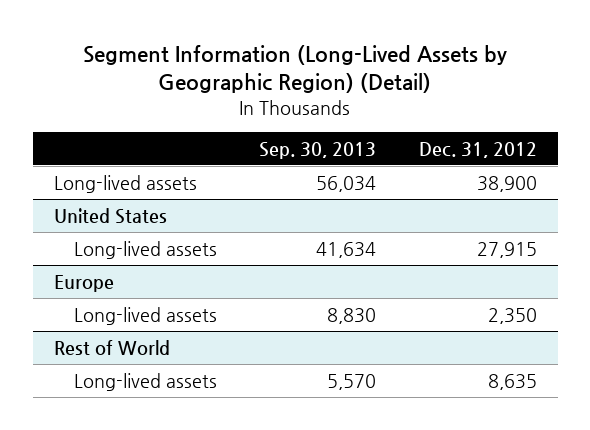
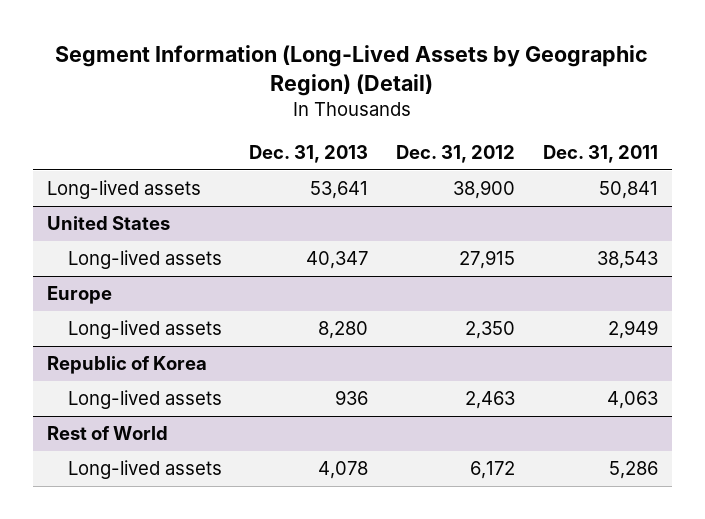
[259,141,377,159] Sep. 30, 2013 -> none
none -> [249,144,369,163] Dec. 31, 2013
none -> [542,144,658,163] Dec. 31, 2011
none -> [46,356,207,375] Republic of Korea
none -> [67,390,222,410] Long-lived assets
[487,373,537,390] 8,635 -> [470,461,516,480] 6,172

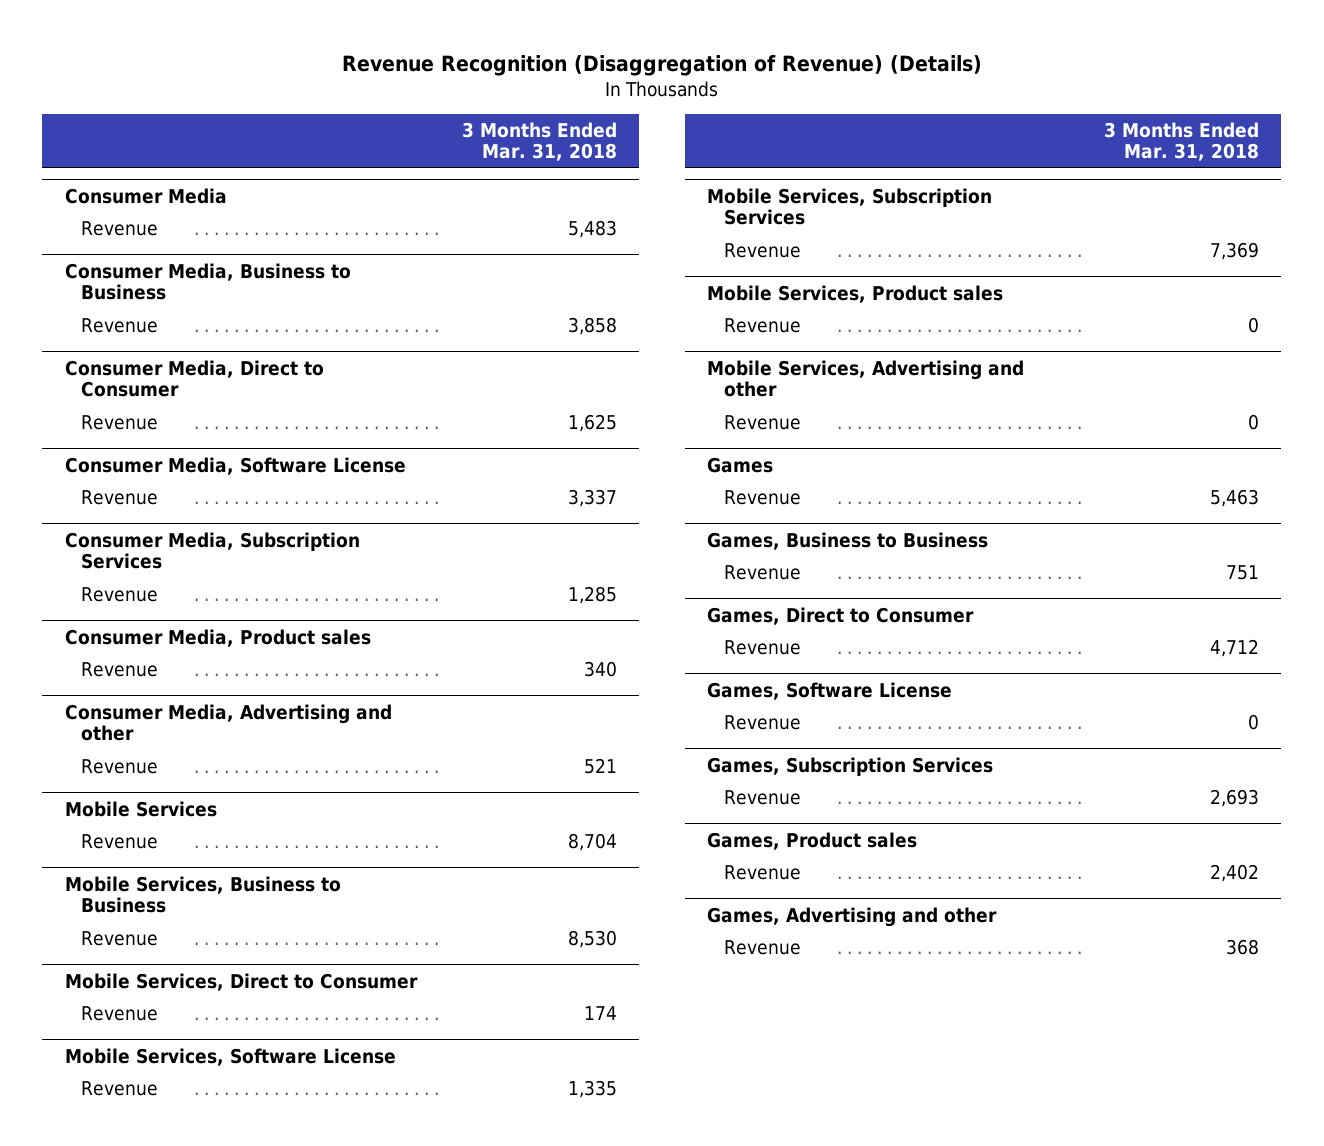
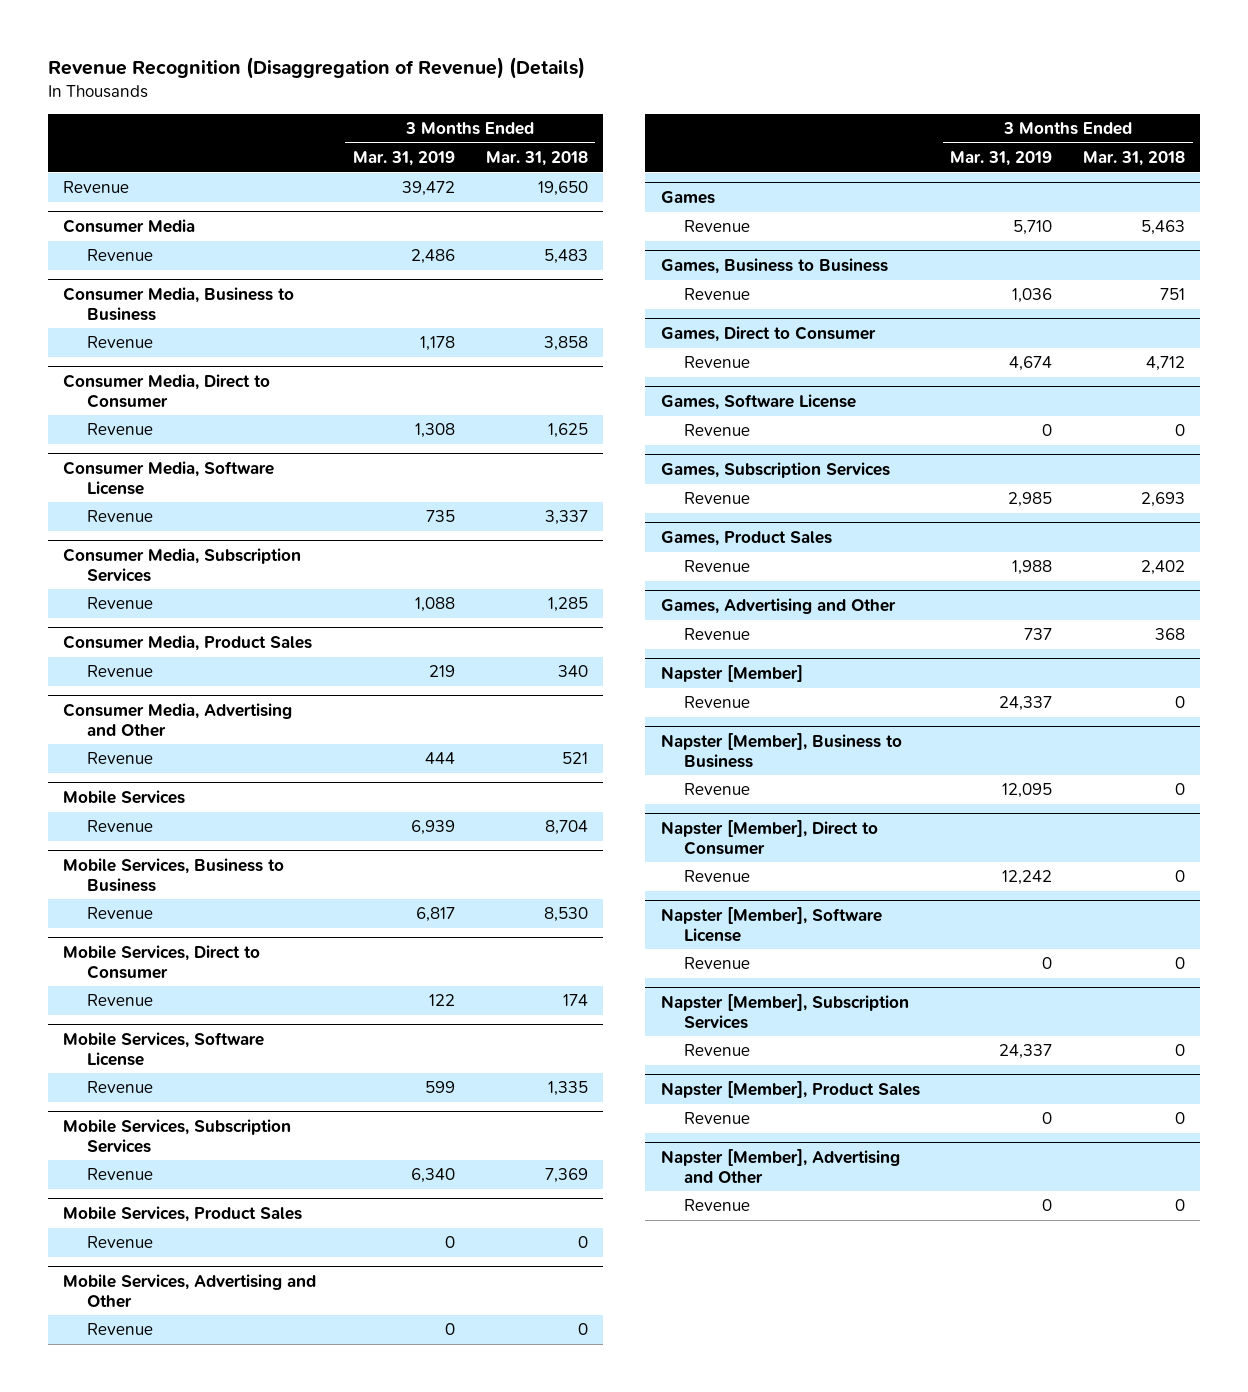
none -> [353,151,456,167] Mar. 31, 2019
none -> [63,181,130,194] Revenue
[64,628,371,647] Consumer Media, Product sales -> [63,634,313,651] Consumer Media, Product Sales
[64,703,392,742] Consumer Media, Advertising and other -> [63,702,293,737] Consumer Media, Advertising and Other
[707,284,1004,303] Mobile Services, Product sales -> [63,1205,303,1222] Mobile Services, Product Sales
[707,359,1025,398] Mobile Services, Advertising and other -> [63,1273,317,1308] Mobile Services, Advertising and Other
[707,831,918,850] Games, Product sales -> [660,530,832,546] Games, Product Sales
[707,906,998,927] Games, Advertising and other -> [660,597,896,614] Games, Advertising and Other
none -> [660,664,803,682] Napster [Member]
none -> [683,696,750,709] Revenue
none -> [660,732,902,768] Napster [Member], Business to Business
none -> [683,783,750,796] Revenue
none -> [660,819,878,855] Napster [Member], Direct to Consumer
none -> [683,870,750,883] Revenue
none -> [660,906,882,942] Napster [Member], Software License
none -> [683,957,750,970] Revenue
none -> [660,993,909,1029] Napster [Member], Subscription Services
none -> [683,1044,750,1057] Revenue
none -> [660,1080,920,1098] Napster [Member], Product Sales
none -> [683,1112,750,1125] Revenue
none -> [660,1148,900,1184] Napster [Member], Advertising and Other
none -> [683,1199,750,1212] Revenue

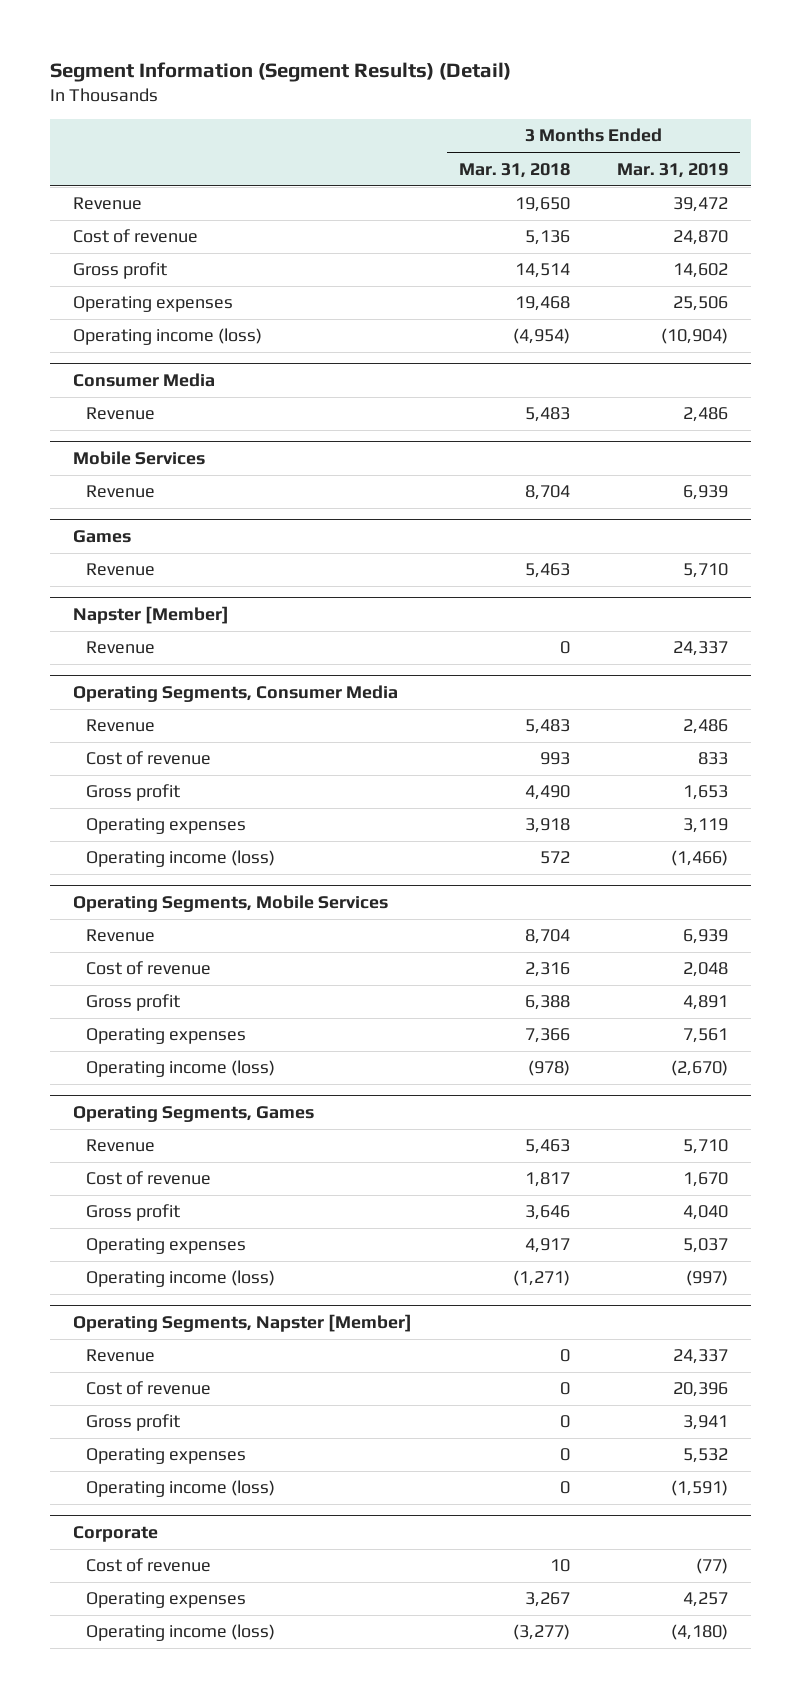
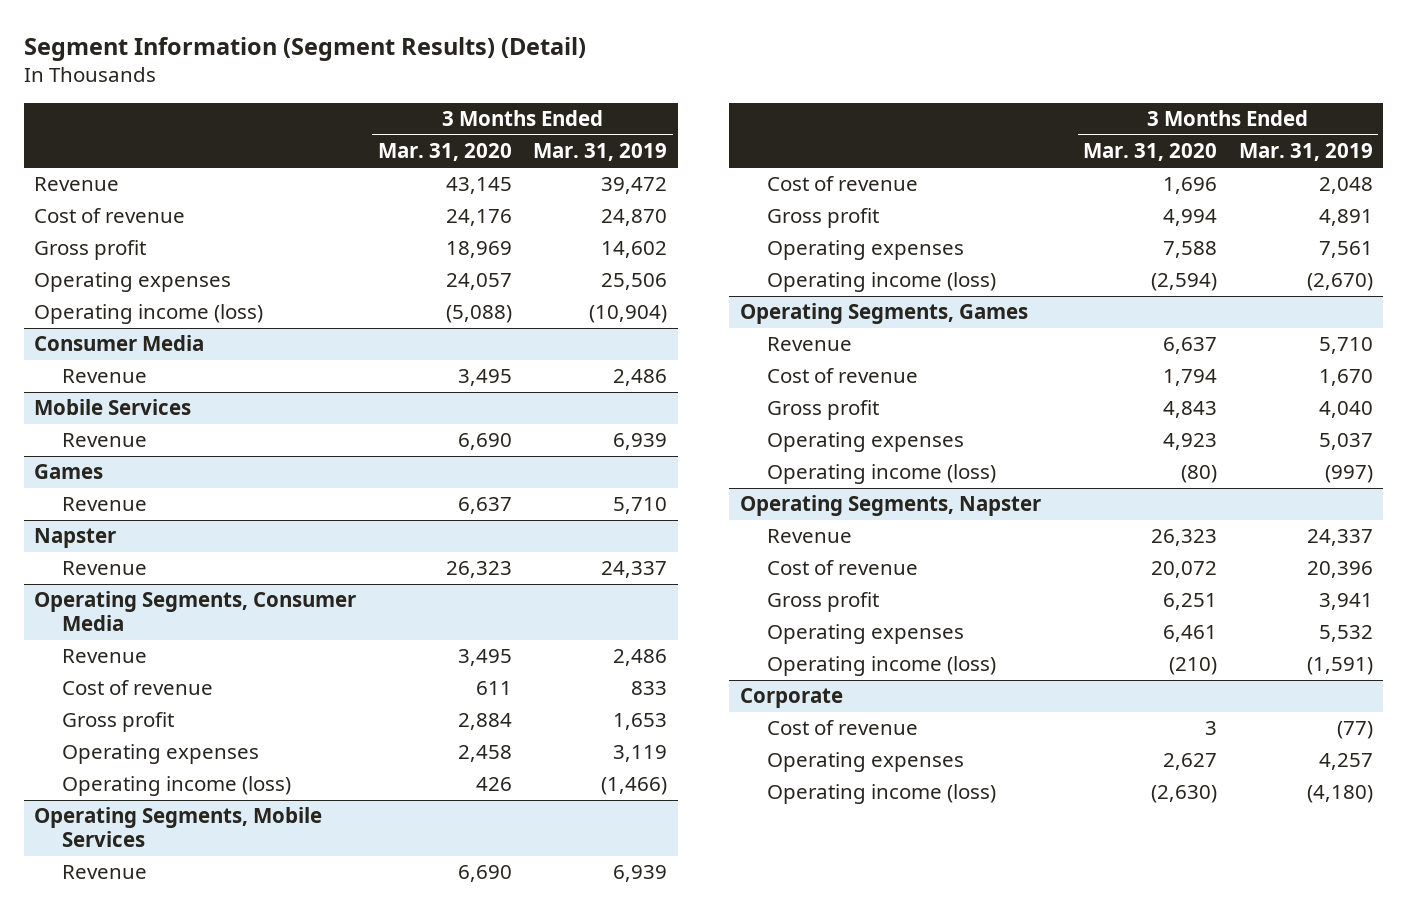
[459,162,571,178] Mar. 31, 2018 -> none
none -> [377,143,512,162] Mar. 31, 2020
[73,605,230,624] Napster [Member] -> [34,528,117,549] Napster
[73,1313,413,1332] Operating Segments, Napster [Member] -> [739,495,1041,517] Operating Segments, Napster

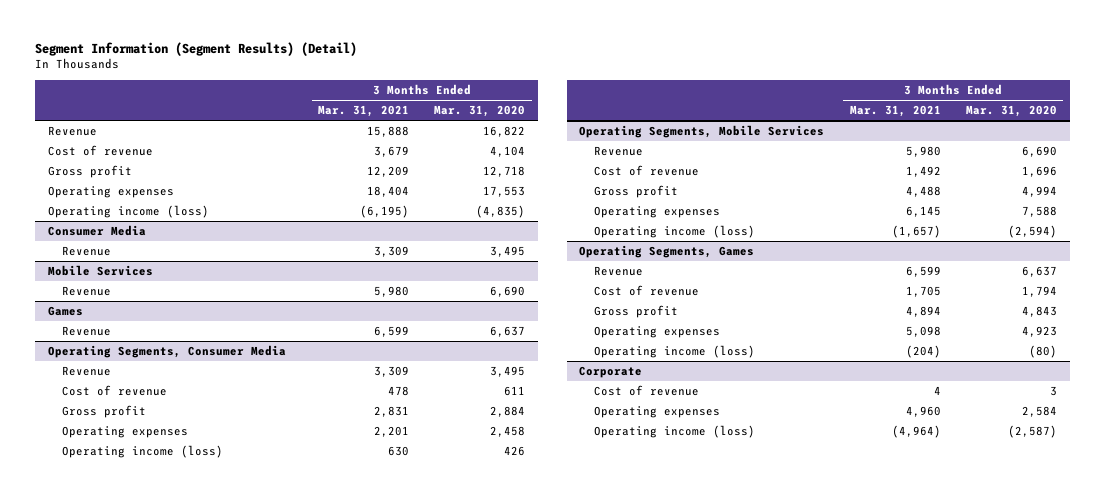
[533,143,668,162] Mar. 31, 2019 -> none
none -> [318,105,410,118] Mar. 31, 2021
[445,177,512,195] 43,145 -> [483,126,526,138] 16,822
[445,209,512,227] 24,176 -> [490,146,526,158] 4,104
[445,241,512,259] 18,969 -> [483,166,526,178] 12,718
[445,273,512,291] 24,057 -> [483,186,526,198] 17,553
[445,305,512,324] (5,088) -> [476,205,526,219] (4,835)
[34,528,117,549] Napster -> none
[61,561,147,576] Revenue -> none
[739,495,1041,517] Operating Segments, Napster -> none
[766,529,852,544] Revenue -> none
[766,560,918,576] Cost of revenue -> none
[766,592,879,613] Gross profit -> none
[766,624,964,645] Operating expenses -> none
[766,656,996,677] Operating income (loss) -> none
[1163,753,1218,771] 2,627 -> [1022,406,1058,418] 2,584
[1151,785,1218,804] (2,630) -> [1008,425,1058,439] (2,587)

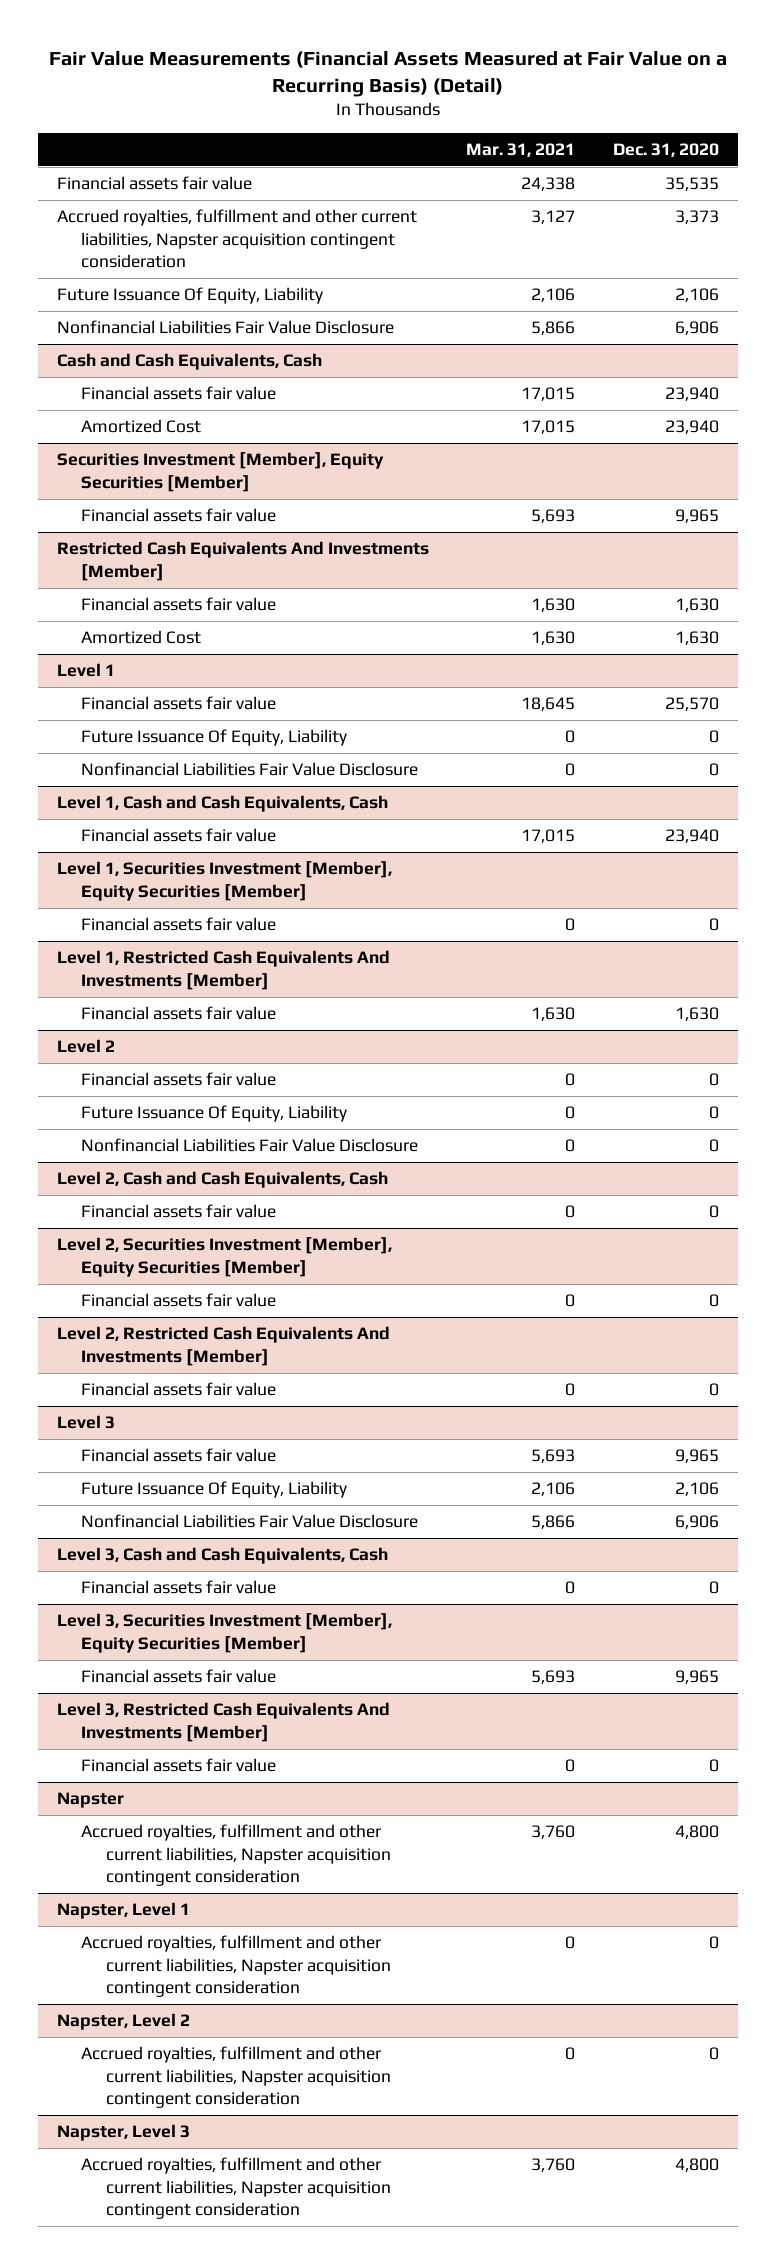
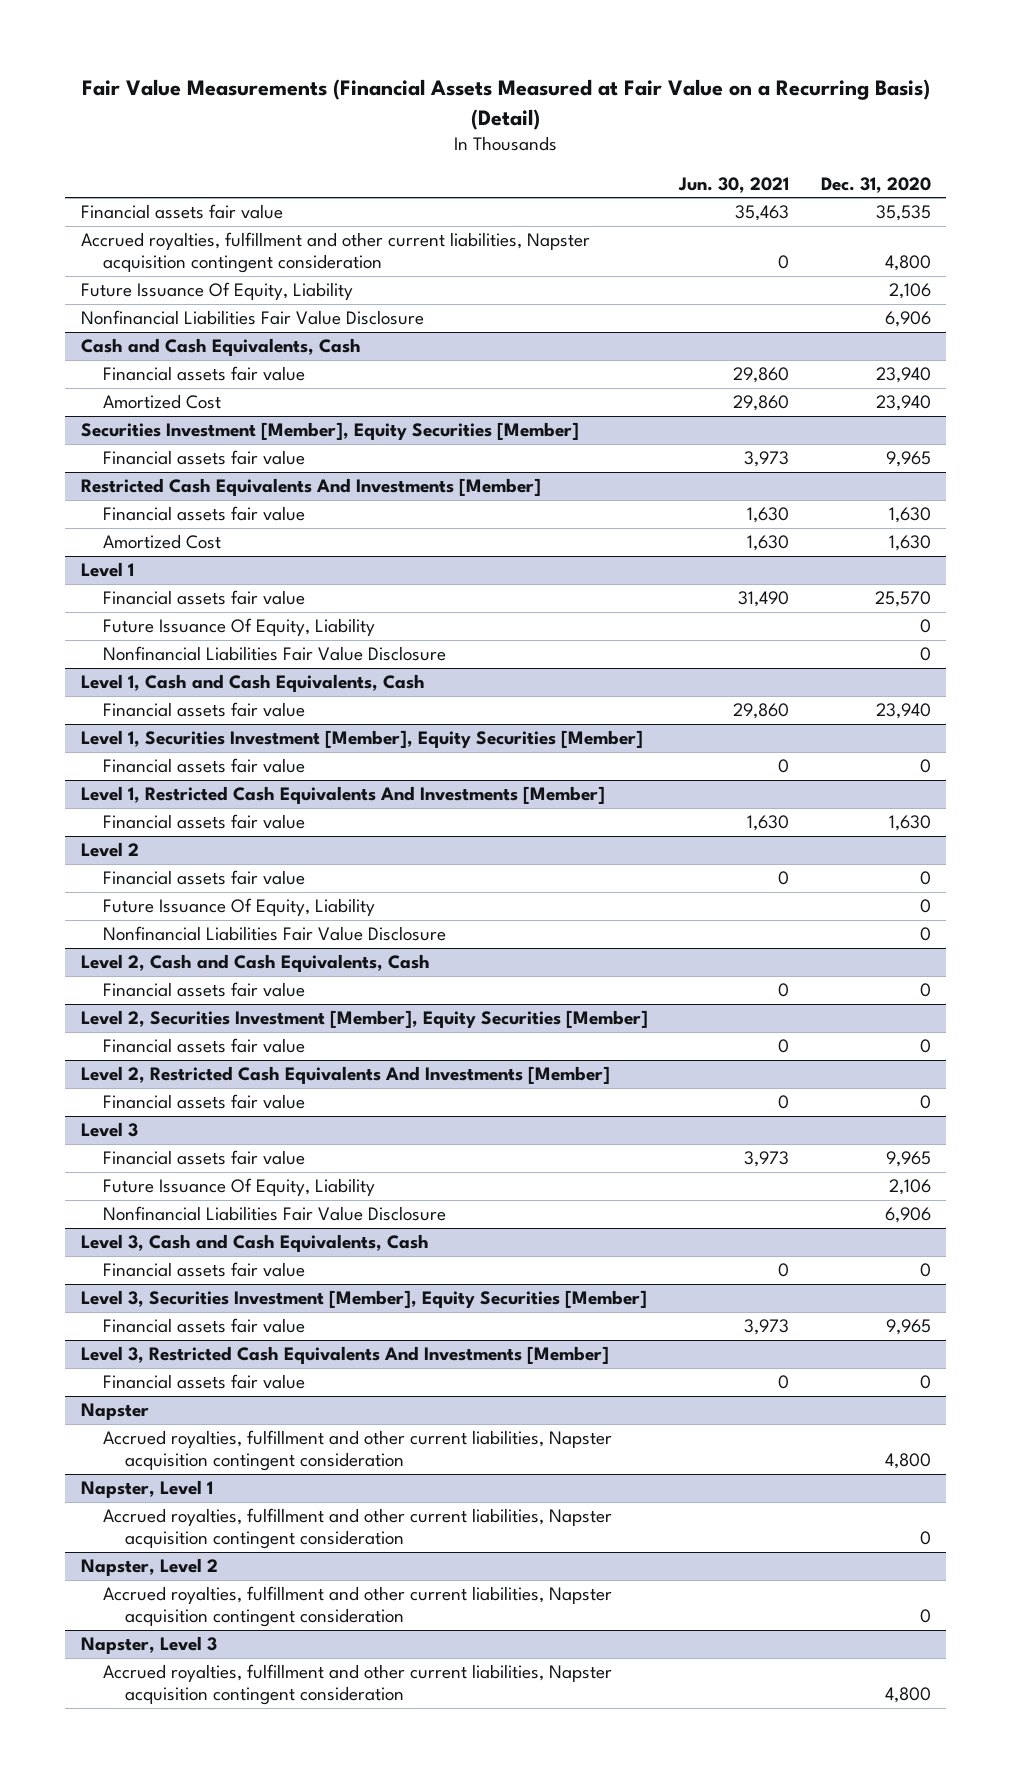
[466,142,576,157] Mar. 31, 2021 -> none
none -> [678,176,790,193] Jun. 30, 2021
[675,210,720,225] 3,373 -> [884,255,931,272] 4,800

